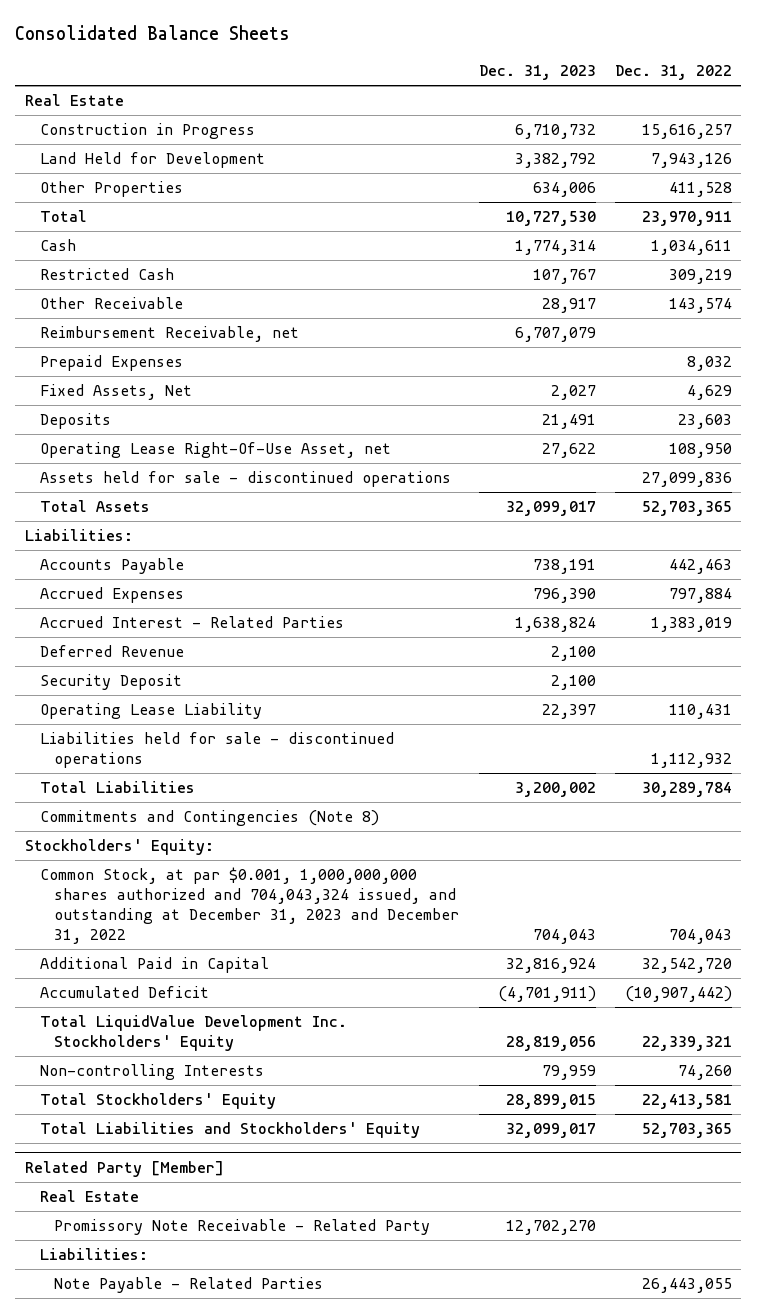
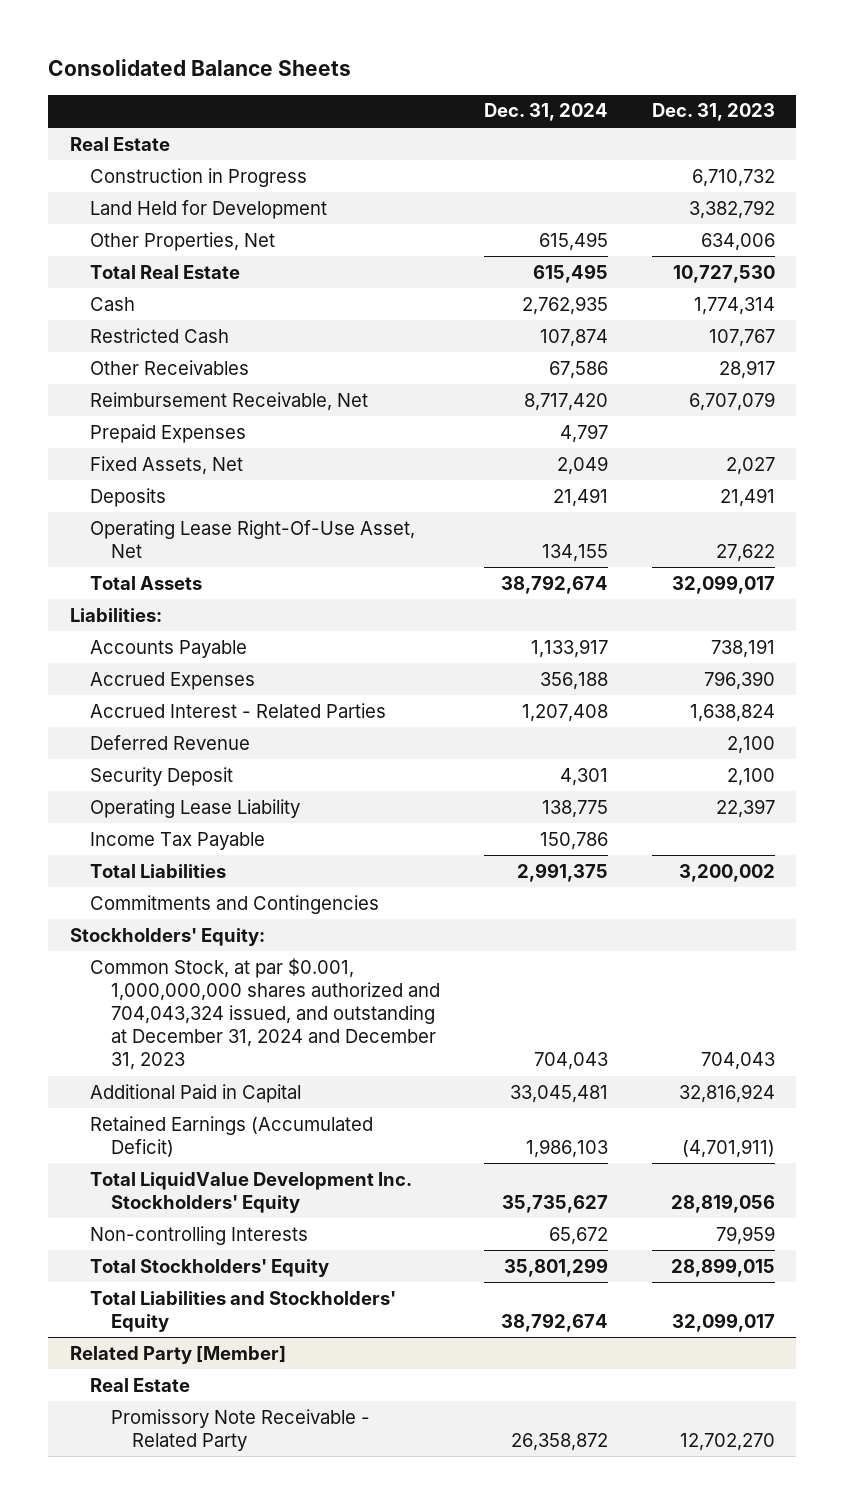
[614,65,732,81] Dec. 31, 2022 -> none
none -> [483,103,608,122] Dec. 31, 2024
[39,181,183,198] Other Properties -> [90,231,276,251] Other Properties, Net
[39,210,87,223] Total -> [90,264,241,279] Total Real Estate
[39,297,183,310] Other Receivable -> [90,359,250,375] Other Receivables
[39,326,299,343] Reimbursement Receivable, net -> [90,391,369,411] Reimbursement Receivable, Net
[39,471,451,488] Assets held for sale - discontinued operations -> none
[39,442,391,459] Operating Lease Right-Of-Use Asset, net -> [90,519,416,558] Operating Lease Right-Of-Use Asset, Net
[39,732,394,768] Liabilities held for sale - discontinued operations -> none
none -> [90,831,266,850] Income Tax Payable
[39,810,379,827] Commitments and Contingencies (Note 8) -> [90,894,380,914] Commitments and Contingencies
[39,867,460,944] Common Stock, at par $0.001, 1,000,000,000 shares authorized and 704,043,324 issued, and outstanding at December 31, 2023 and December 31, 2022 -> [90,957,441,1071] Common Stock, at par $0.001, 1,000,000,000 shares authorized and 704,043,324 issued, and outstanding at December 31, 2024 and December 31, 2023
[39,986,209,999] Accumulated Deficit -> [90,1115,374,1157] Retained Earnings (Accumulated Deficit)
[39,1248,148,1261] Liabilities: -> none
[54,1277,324,1294] Note Payable - Related Parties -> none

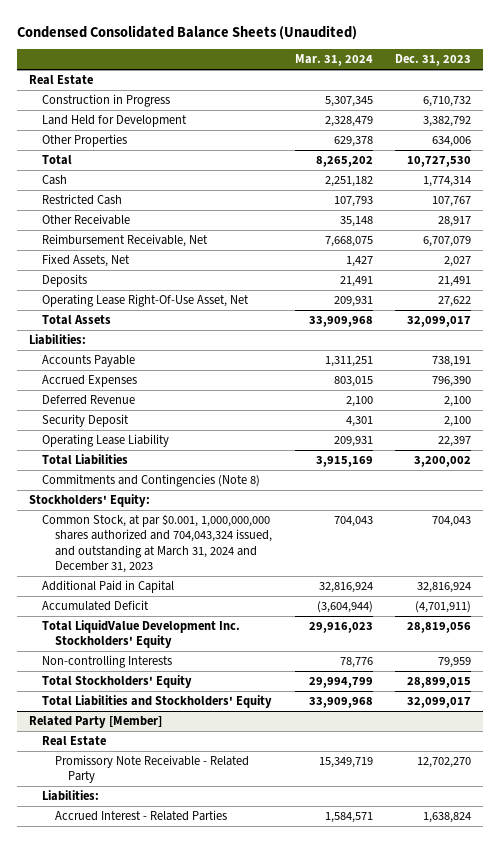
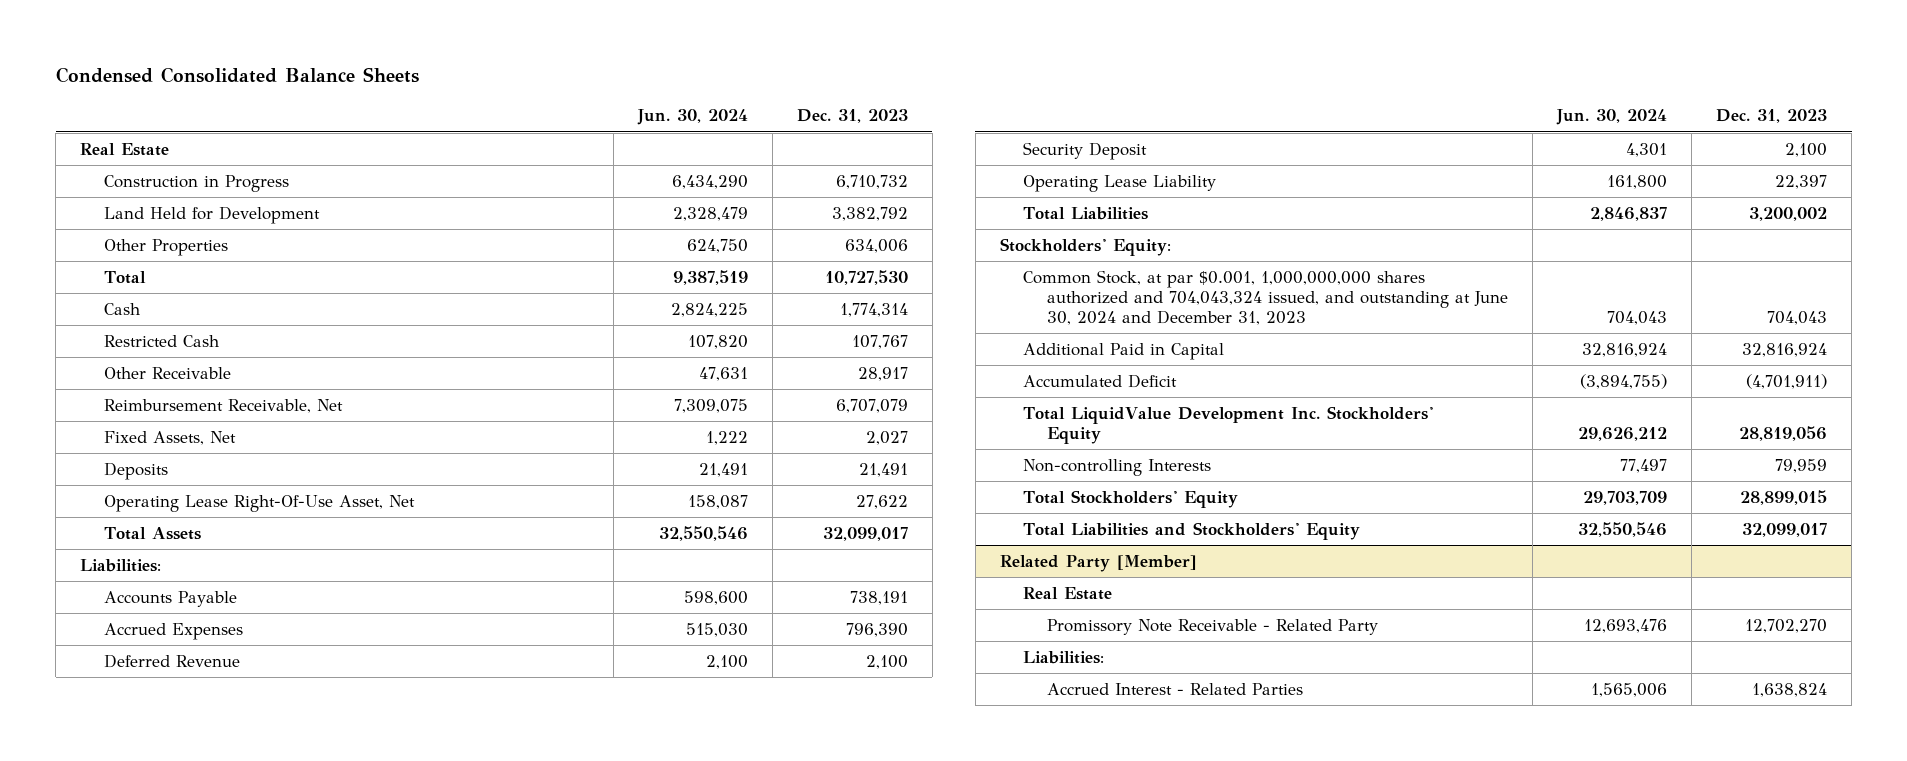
[17,24,358,40] Condensed Consolidated Balance Sheets (Unaudited) -> [55,67,419,84] Condensed Consolidated Balance Sheets
[294,54,373,67] Mar. 31, 2024 -> none
none -> [636,109,748,126] Jun. 30, 2024
[41,474,260,488] Commitments and Contingencies (Note 8) -> none
[41,514,272,573] Common Stock, at par $0.001, 1,000,000,000 shares authorized and 704,043,324 issued, and outstanding at March 31, 2024 and December 31, 2023 -> [1023,269,1508,325] Common Stock, at par $0.001, 1,000,000,000 shares authorized and 704,043,324 issued, and outstanding at June 30, 2024 and December 31, 2023

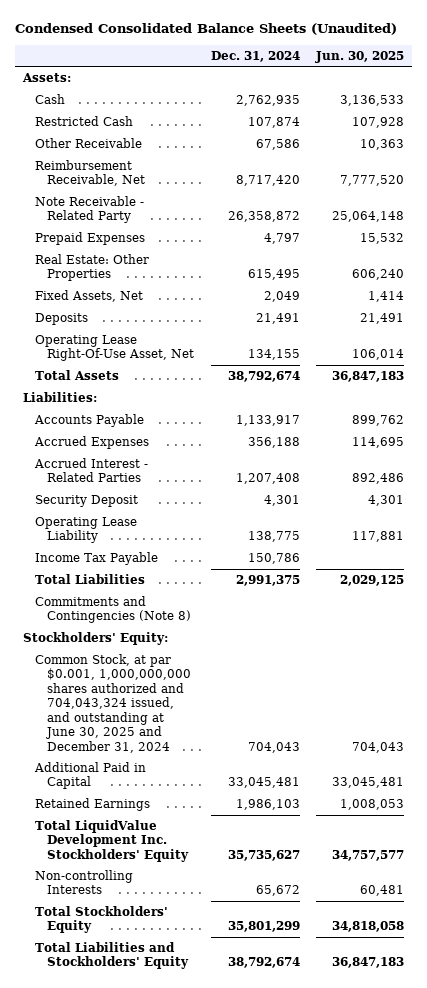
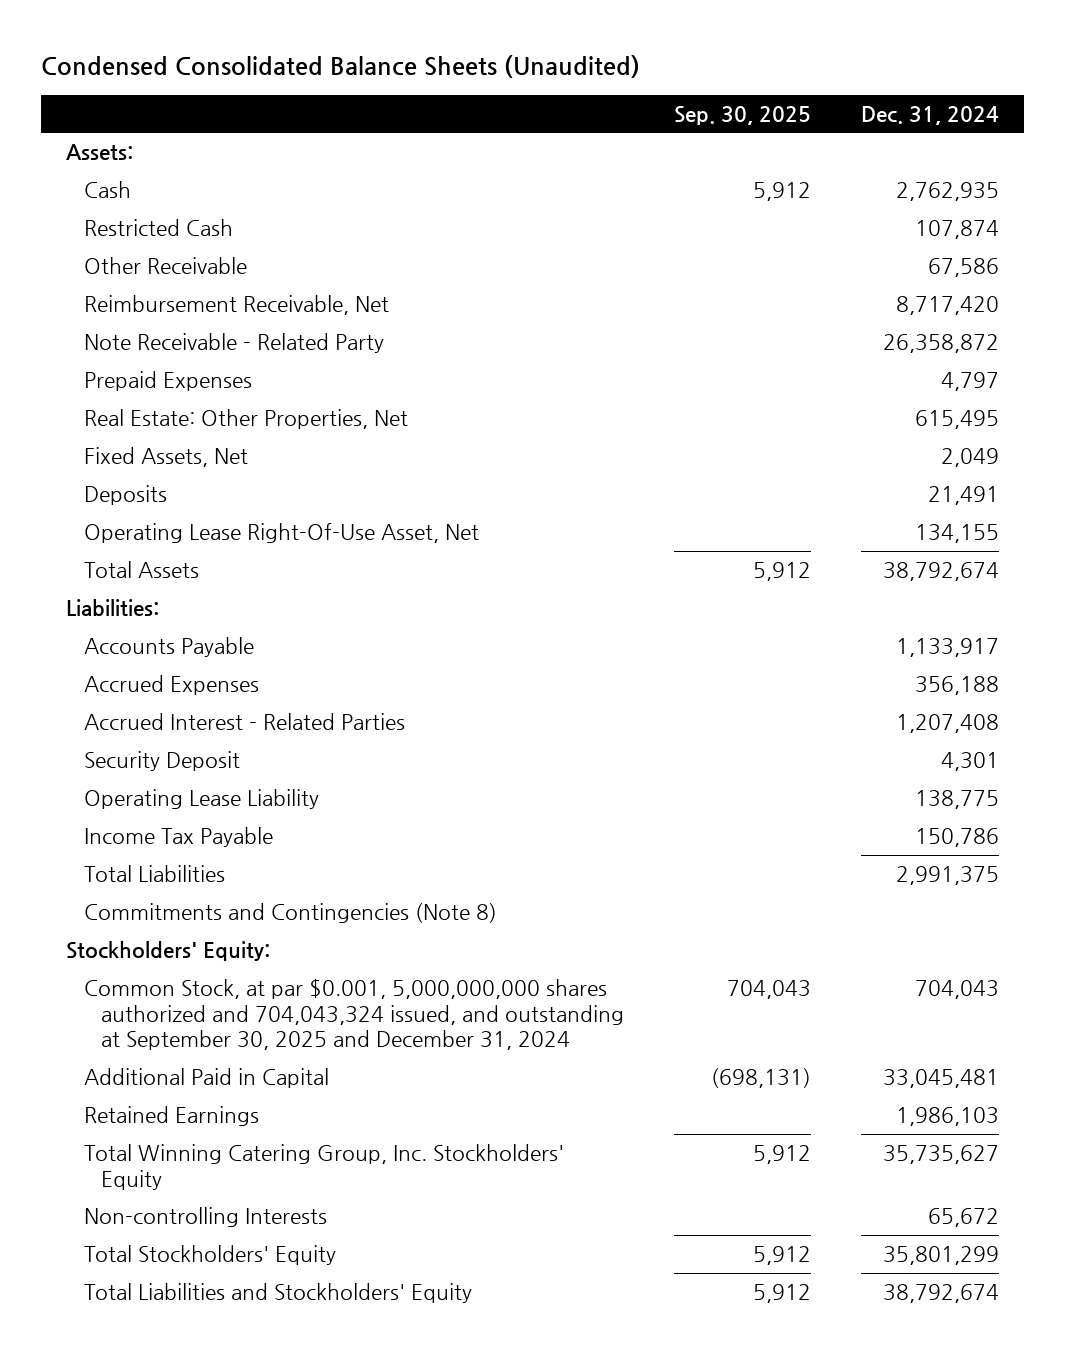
[314,50,404,63] Jun. 30, 2025 -> none
none -> [673,105,811,125] Sep. 30, 2025
[35,253,150,282] Real Estate: Other Properties -> [83,409,408,430] Real Estate: Other Properties, Net
[35,653,192,753] Common Stock, at par $0.001, 1,000,000,000 shares authorized and 704,043,324 issued, and outstanding at June 30, 2025 and December 31, 2024 -> [83,979,624,1051] Common Stock, at par $0.001, 5,000,000,000 shares authorized and 704,043,324 issued, and outstanding at September 30, 2025 and December 31, 2024
[35,819,190,862] Total LiquidValue Development Inc. Stockholders' Equity -> [83,1144,564,1190] Total Winning Catering Group, Inc. Stockholders' Equity

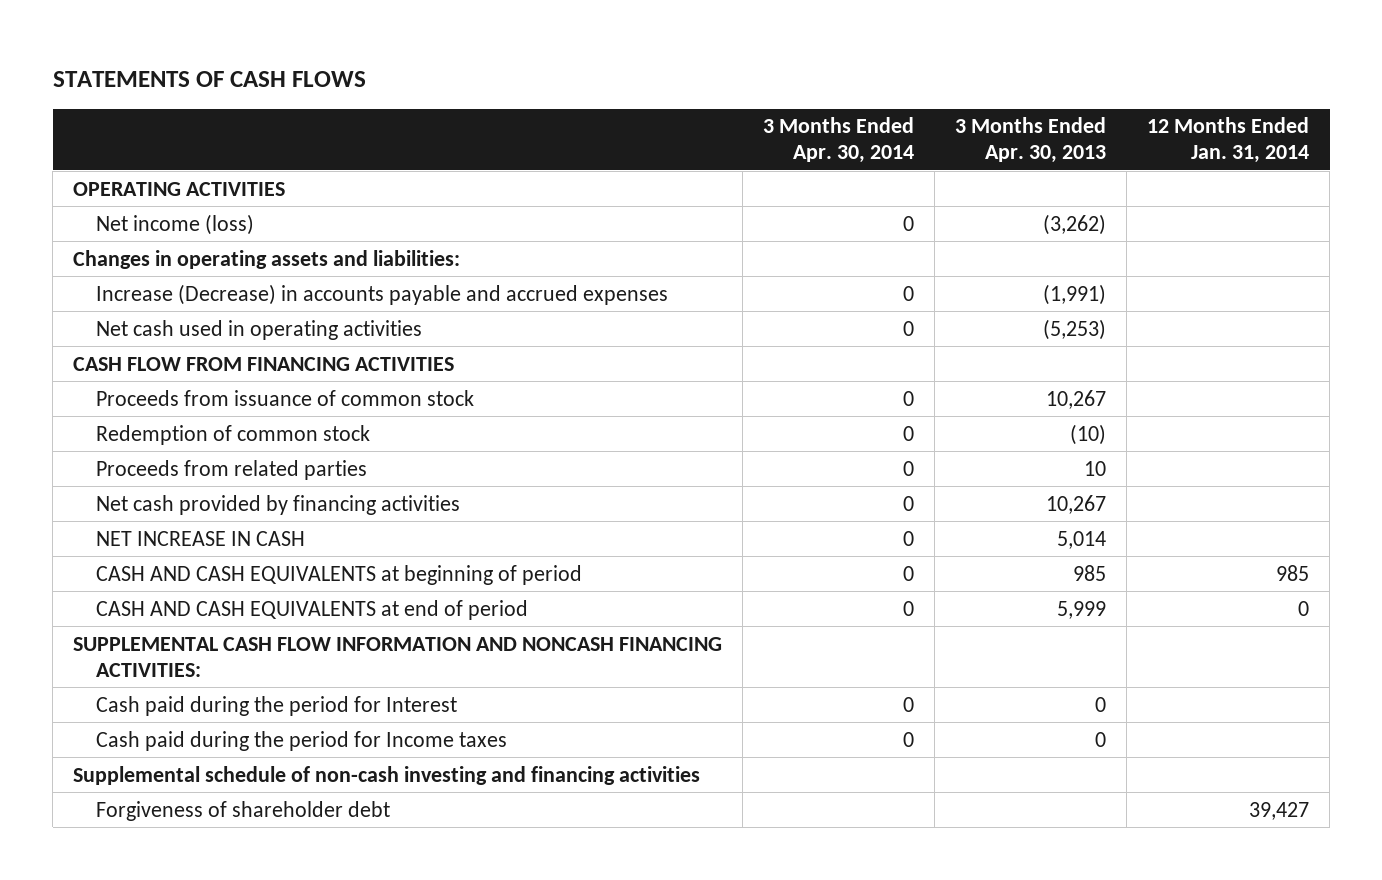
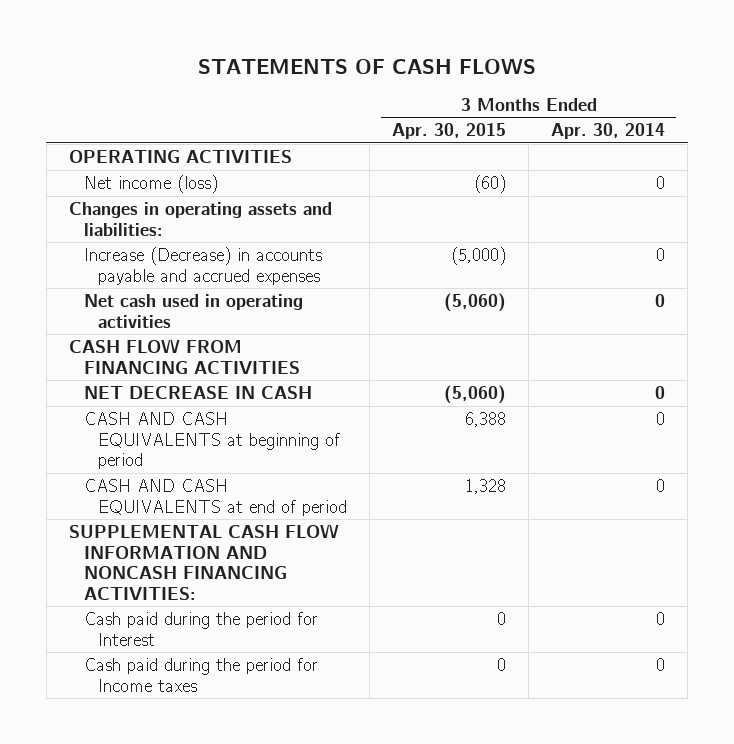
[955,117,1107,164] 3 Months Ended Apr. 30, 2013 -> none
[1147,117,1310,164] 12 Months Ended Jan. 31, 2014 -> none
none -> [392,123,507,140] Apr. 30, 2015
[96,389,475,406] Proceeds from issuance of common stock -> none
[96,424,371,445] Redemption of common stock -> none
[96,459,368,480] Proceeds from related parties -> none
[96,494,461,515] Net cash provided by financing activities -> none
[96,530,306,546] NET INCREASE IN CASH -> [83,385,312,399] NET DECREASE IN CASH
[73,765,701,785] Supplemental schedule of non-cash investing and financing activities -> none
[96,800,391,821] Forgiveness of shareholder debt -> none

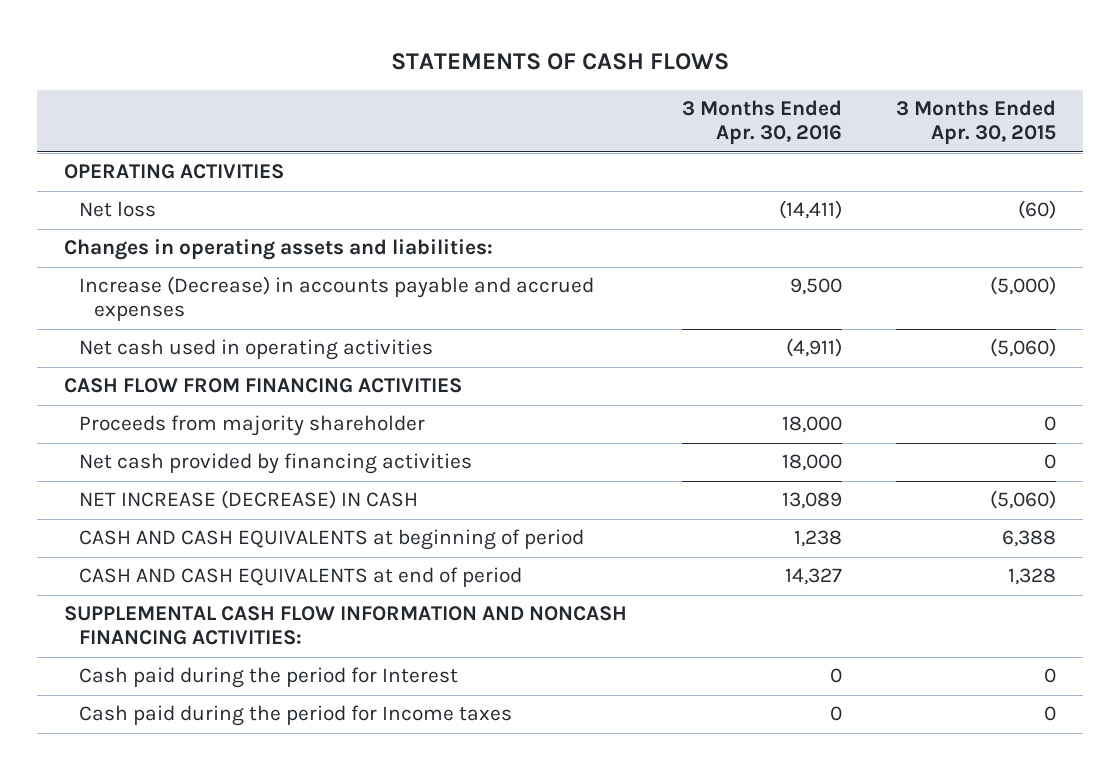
[551,123,666,140] Apr. 30, 2014 -> none
none -> [681,100,842,145] 3 Months Ended Apr. 30, 2016
[83,174,218,193] Net income (loss) -> [79,201,157,218] Net loss
none -> [79,415,426,437] Proceeds from majority shareholder
none -> [79,453,473,475] Net cash provided by financing activities
[83,385,312,399] NET DECREASE IN CASH -> [79,490,419,510] NET INCREASE (DECREASE) IN CASH

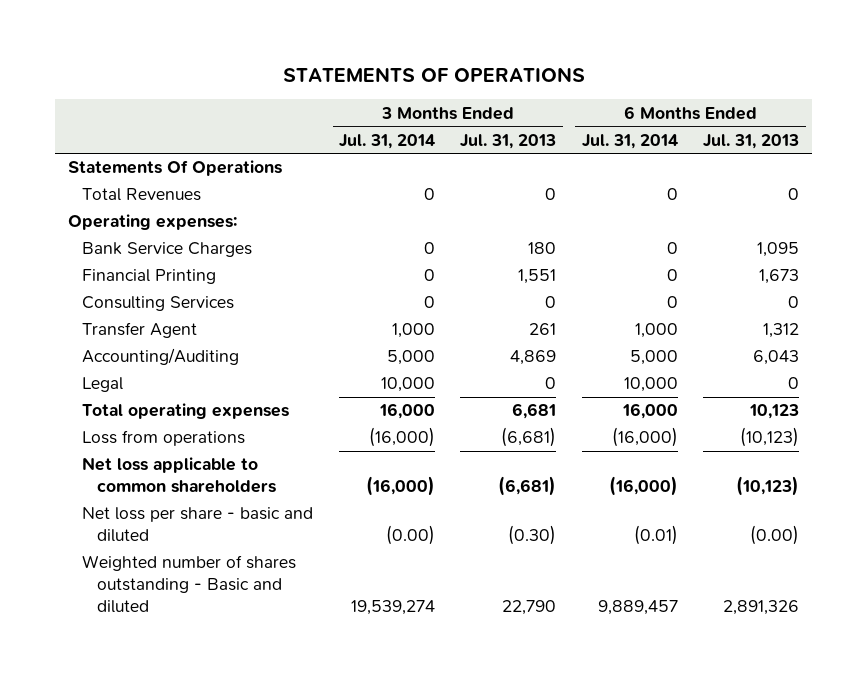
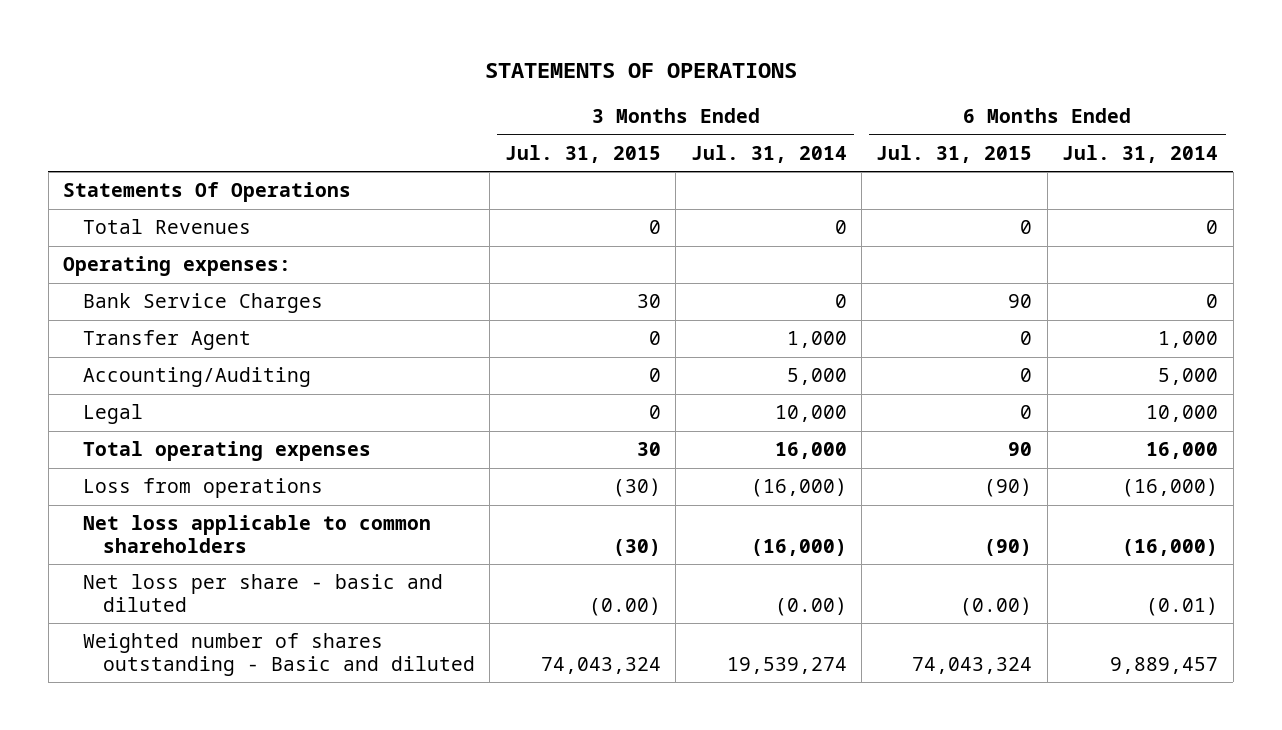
[460,133,557,149] Jul. 31, 2013 -> none
[703,133,800,149] Jul. 31, 2013 -> none
none -> [504,144,661,163] Jul. 31, 2015
none -> [876,144,1033,163] Jul. 31, 2015
[82,269,217,285] Financial Printing -> none
[82,296,235,312] Consulting Services -> none

